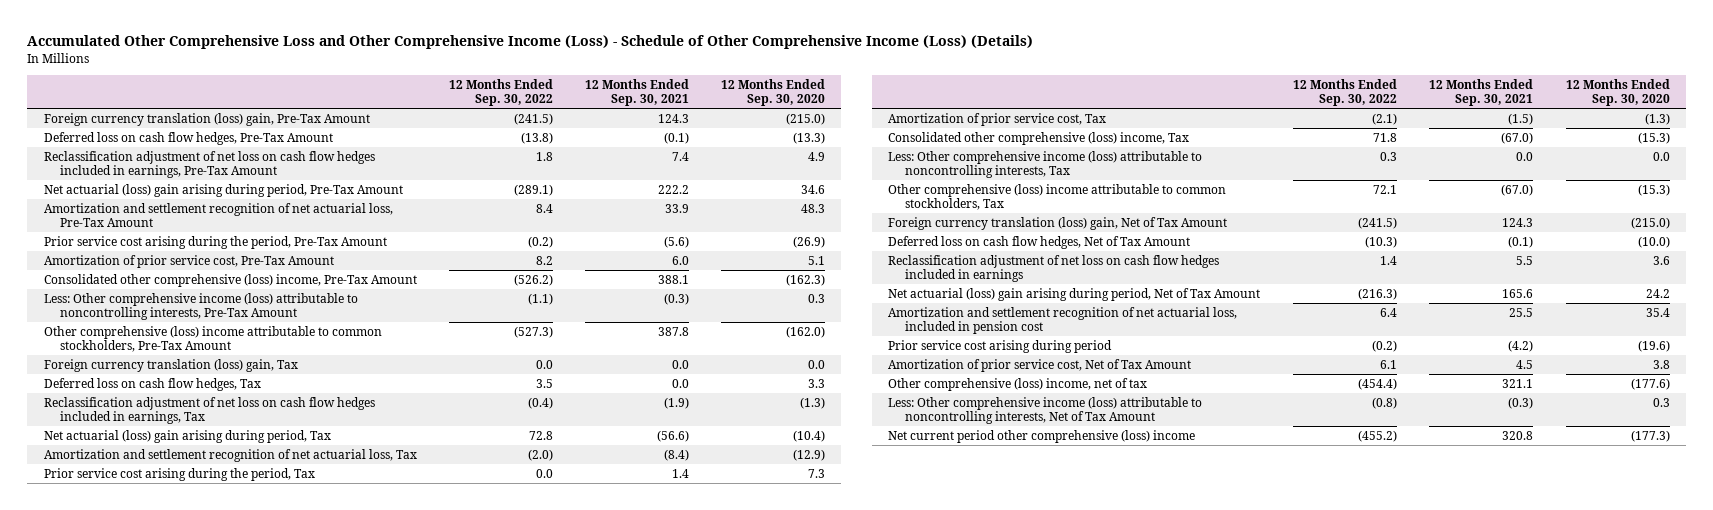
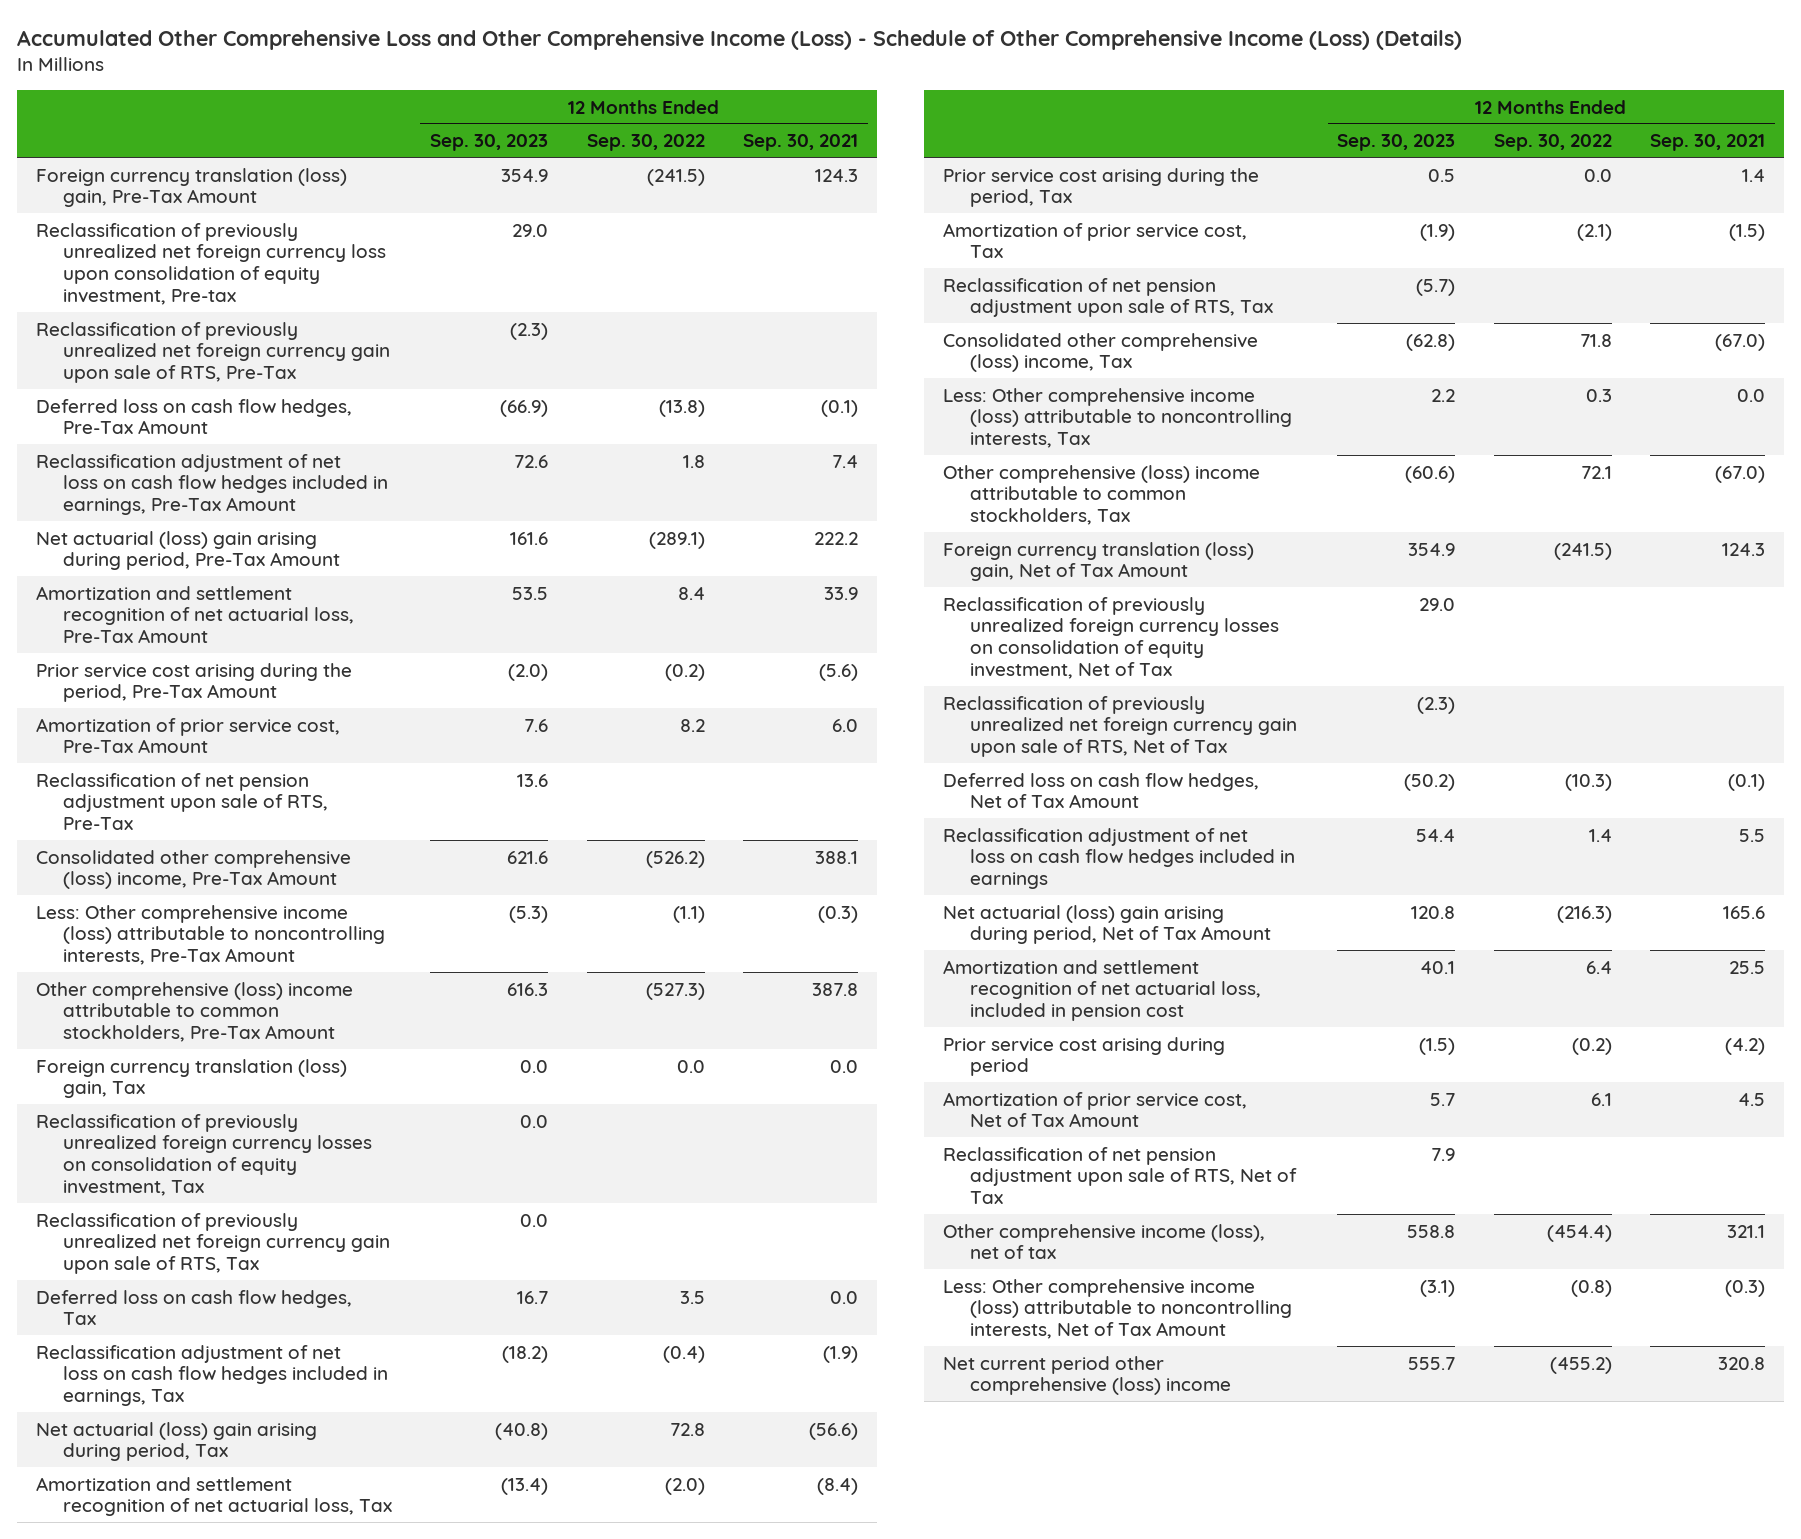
[721,78,826,107] 12 Months Ended Sep. 30, 2020 -> none
none -> [430,134,549,152] Sep. 30, 2023
none -> [35,222,386,305] Reclassification of previously unrealized net foreign currency loss upon consolidation of equity investment, Pre-tax
none -> [35,321,390,383] Reclassification of previously unrealized net foreign currency gain upon sale of RTS, Pre-Tax
none -> [35,772,328,830] Reclassification of net pension adjustment upon sale of RTS, Pre-Tax
none -> [35,1113,372,1196] Reclassification of previously unrealized foreign currency losses on consolidation of equity investment, Tax
none -> [35,1212,390,1274] Reclassification of previously unrealized net foreign currency gain upon sale of RTS, Tax
none -> [943,277,1273,318] Reclassification of net pension adjustment upon sale of RTS, Tax
none -> [943,596,1279,679] Reclassification of previously unrealized foreign currency losses on consolidation of equity investment, Net of Tax
none -> [943,695,1297,757] Reclassification of previously unrealized net foreign currency gain upon sale of RTS, Net of Tax
none -> [943,1146,1297,1204] Reclassification of net pension adjustment upon sale of RTS, Net of Tax
[887,377,1147,391] Other comprehensive (loss) income, net of tax -> [943,1223,1266,1260] Other comprehensive income (loss), net of tax

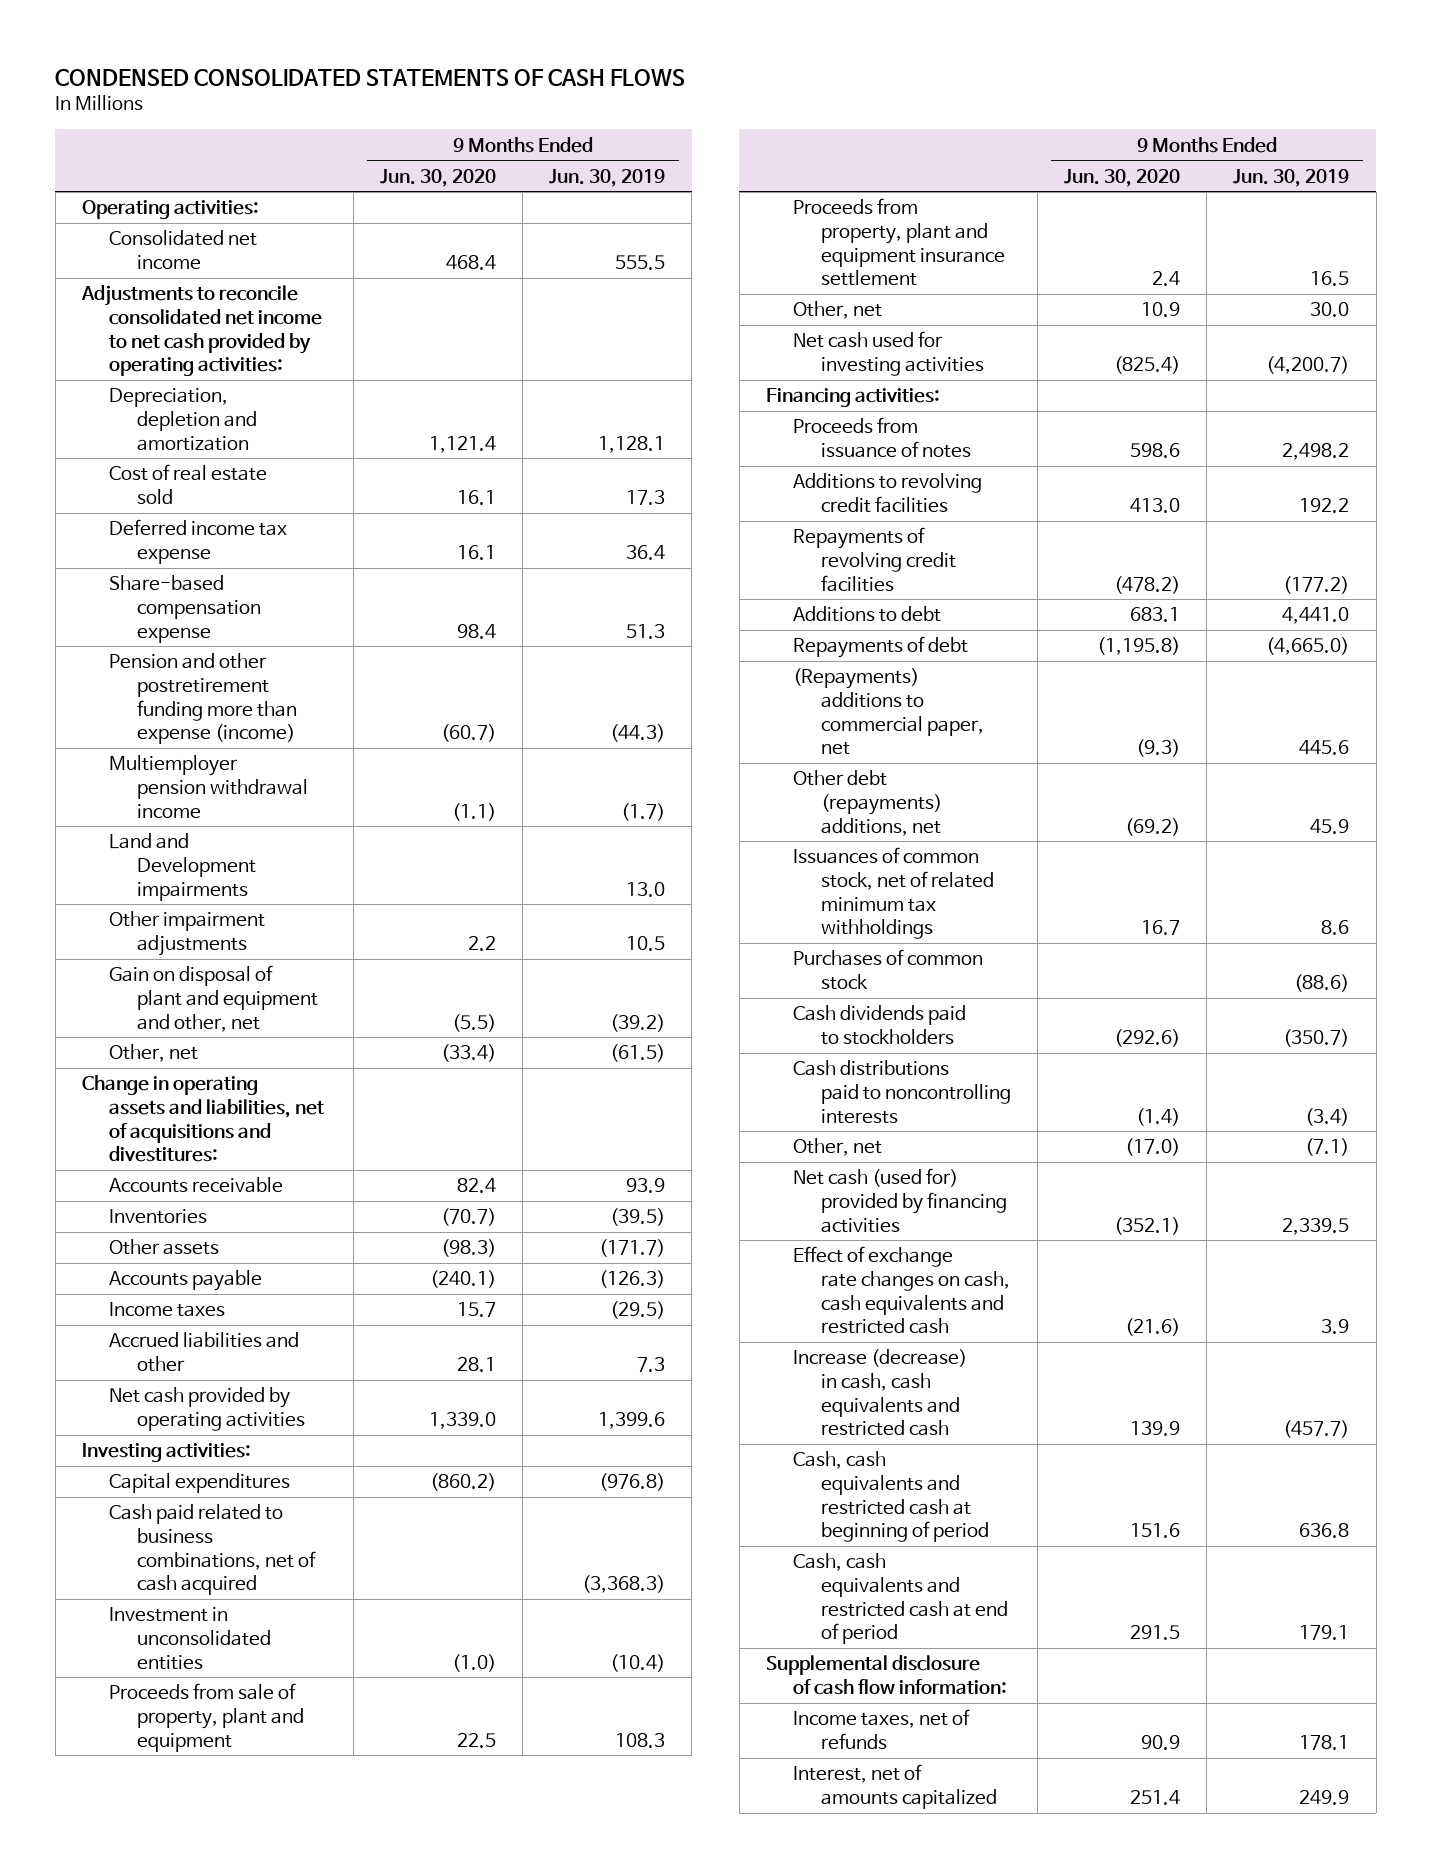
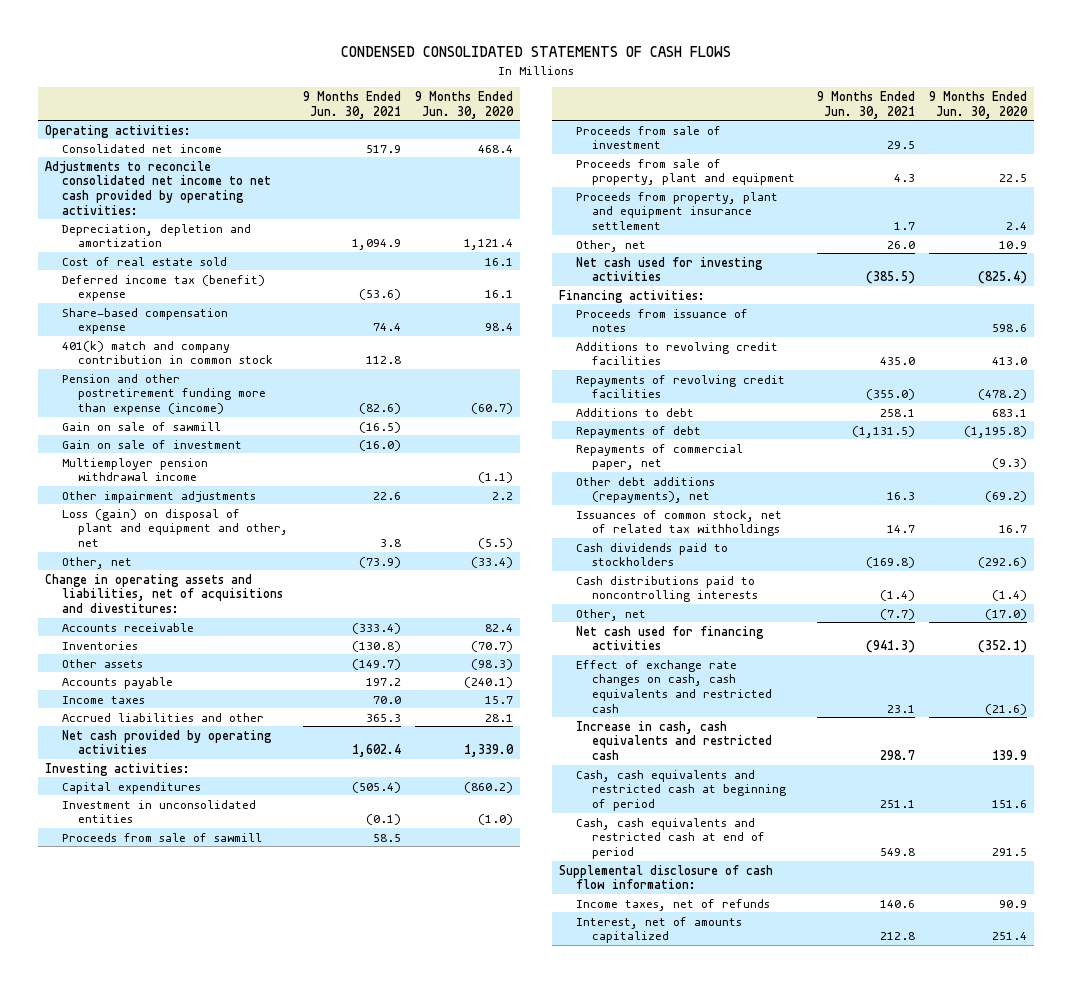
[549,168,666,187] Jun. 30, 2019 -> none
none -> [302,90,401,119] 9 Months Ended Jun. 30, 2021
[109,519,288,564] Deferred income tax expense -> [61,274,265,302] Deferred income tax (benefit) expense
none -> [61,340,274,365] 401(k) match and company contribution in common stock
none -> [61,421,221,431] Gain on sale of sawmill
none -> [61,439,242,449] Gain on sale of investment
[109,833,256,901] Land and Development impairments -> none
[109,965,318,1032] Gain on disposal of plant and equipment and other, net -> [61,508,289,547] Loss (gain) on disposal of plant and equipment and other, net
[109,1504,316,1596] Cash paid related to business combinations, net of cash acquired -> none
none -> [61,832,262,842] Proceeds from sale of sawmill
none -> [575,125,721,150] Proceeds from sale of investment
[793,949,984,990] Purchases of common stock -> none
[793,668,984,756] (Repayments) additions to commercial paper, net -> [575,443,743,471] Repayments of commercial paper, net
[793,770,942,836] Other debt (repayments) additions, net -> [575,476,715,504] Other debt additions (repayments), net
[793,847,994,940] Issuances of common stock, net of related minimum tax withholdings -> [575,509,782,537] Issuances of common stock, net of related tax withholdings
[793,1168,1007,1233] Net cash (used for) provided by financing activities -> [575,625,764,651] Net cash used for financing activities
[793,1349,968,1437] Increase (decrease) in cash, cash equivalents and restricted cash -> [575,720,773,760] Increase in cash, cash equivalents and restricted cash

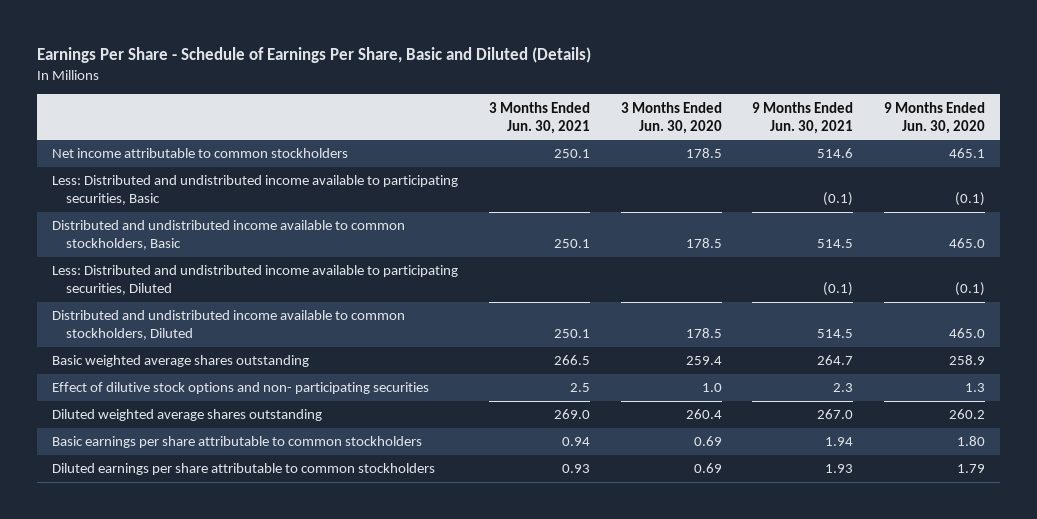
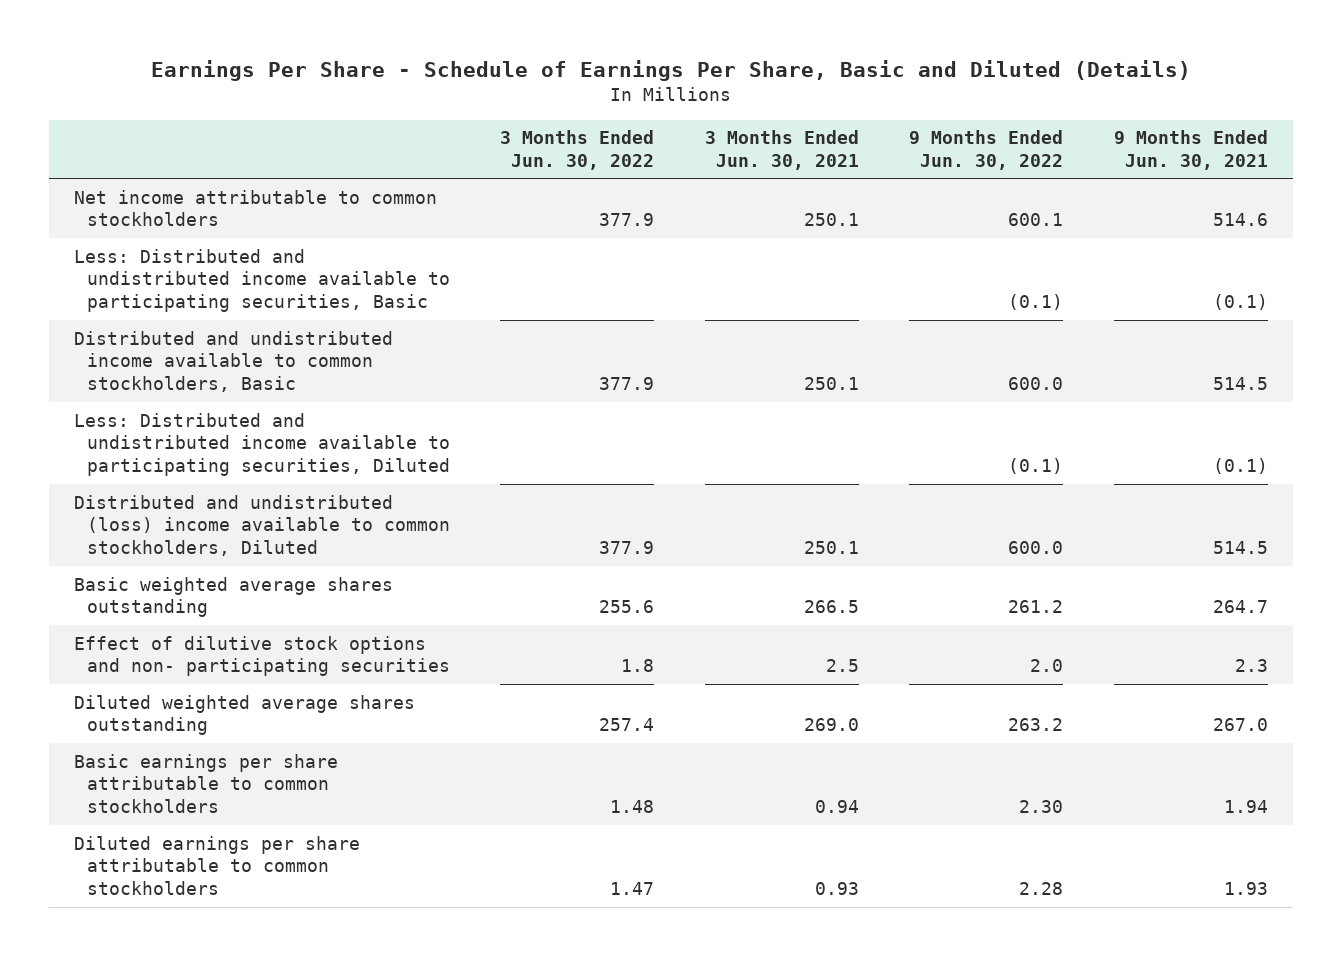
[620,101,722,134] 3 Months Ended Jun. 30, 2020 -> none
[884,101,986,134] 9 Months Ended Jun. 30, 2020 -> none
none -> [500,130,655,170] 3 Months Ended Jun. 30, 2022
none -> [909,130,1064,170] 9 Months Ended Jun. 30, 2022
[52,310,406,341] Distributed and undistributed income available to common stockholders, Diluted -> [73,494,450,557] Distributed and undistributed (loss) income available to common stockholders, Diluted

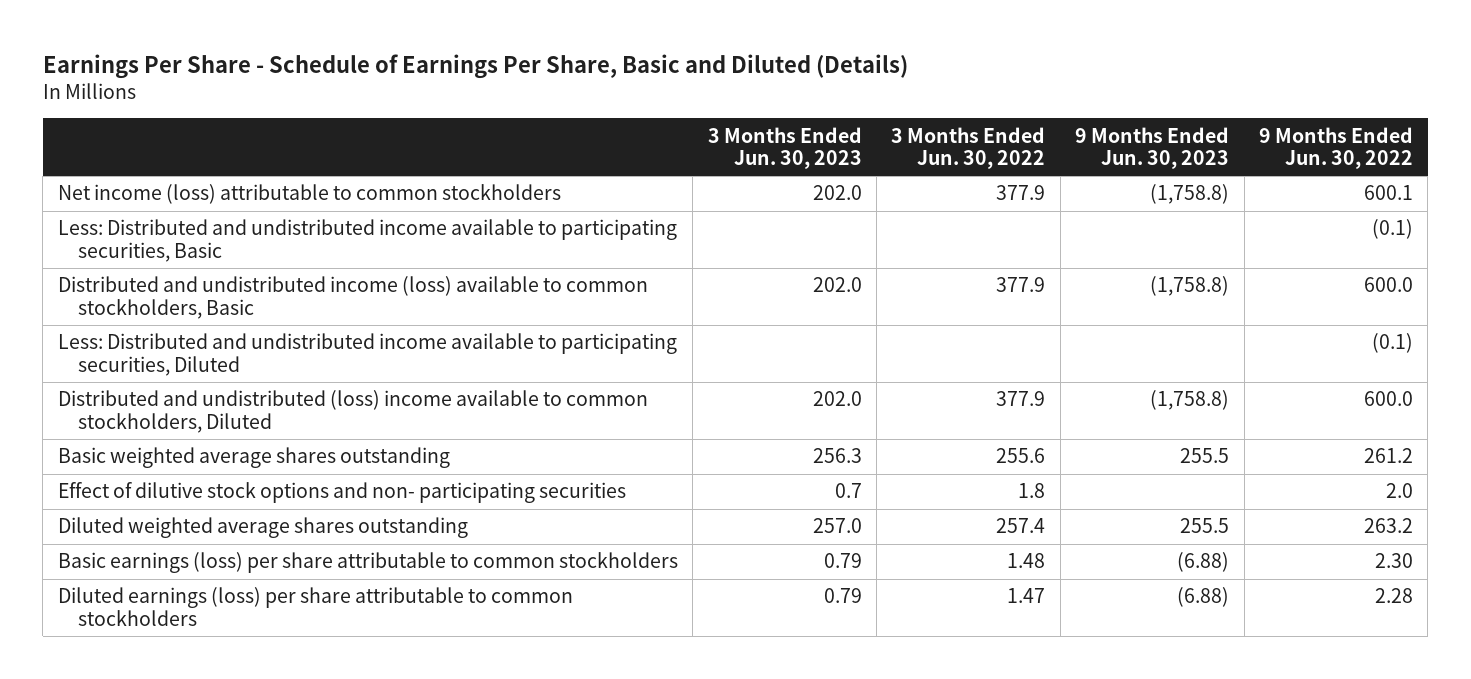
[704,130,859,170] 3 Months Ended Jun. 30, 2021 -> none
[1113,130,1268,170] 9 Months Ended Jun. 30, 2021 -> none
none -> [707,126,862,170] 3 Months Ended Jun. 30, 2023
none -> [1075,126,1230,170] 9 Months Ended Jun. 30, 2023
[73,189,437,227] Net income attributable to common stockholders -> [57,184,561,205] Net income (loss) attributable to common stockholders
[73,330,393,393] Distributed and undistributed income available to common stockholders, Basic -> [57,276,648,319] Distributed and undistributed income (loss) available to common stockholders, Basic
[73,753,338,814] Basic earnings per share attributable to common stockholders -> [57,552,678,574] Basic earnings (loss) per share attributable to common stockholders
[73,835,360,896] Diluted earnings per share attributable to common stockholders -> [57,587,573,626] Diluted earnings (loss) per share attributable to common stockholders

